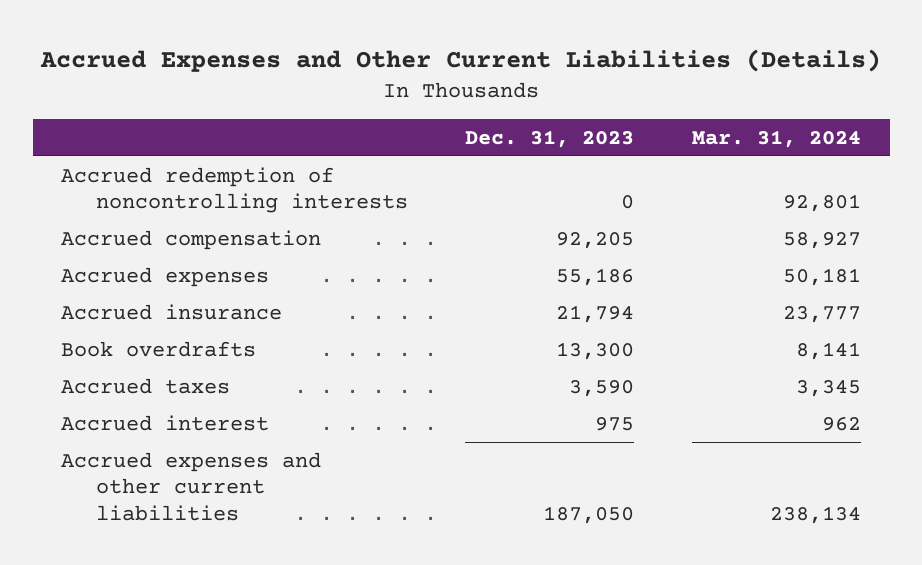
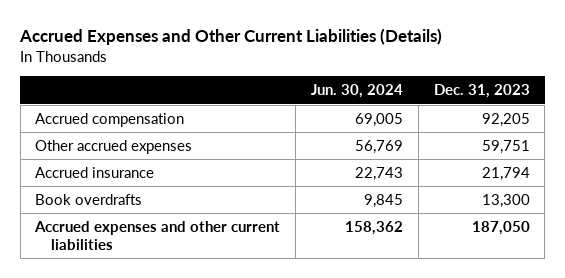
[691,129,861,148] Mar. 31, 2024 -> none
none -> [310,84,403,99] Jun. 30, 2024
[61,166,408,214] Accrued redemption of noncontrolling interests -> none
[61,266,270,287] Accrued expenses -> [35,139,193,154] Other accrued expenses
[556,267,635,286] 55,186 -> [481,139,530,154] 59,751
[61,377,231,394] Accrued taxes -> none
[61,414,270,431] Accrued interest -> none

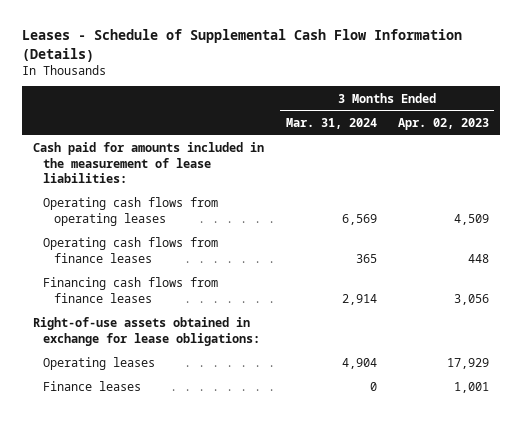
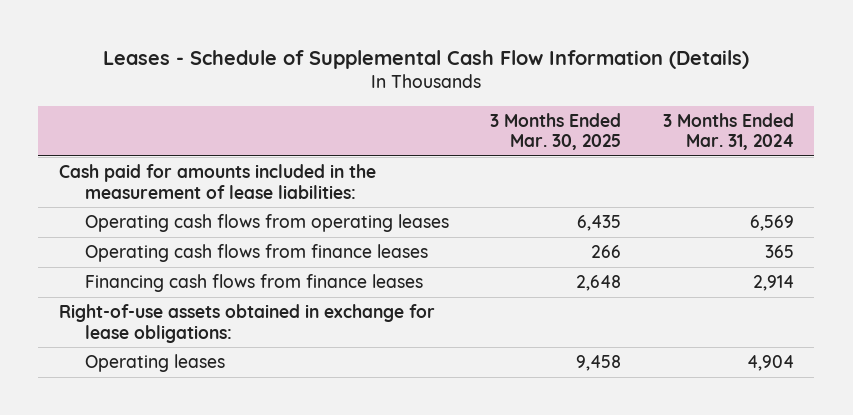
[398,118,490,131] Apr. 02, 2023 -> none
none -> [490,112,622,151] 3 Months Ended Mar. 30, 2025
[43,381,142,392] Finance leases -> none

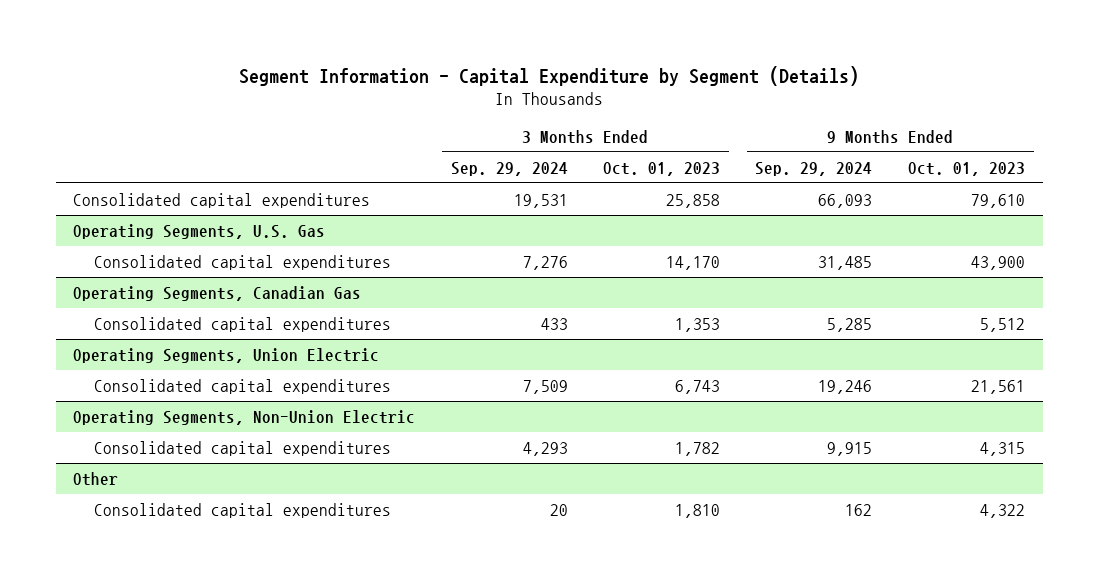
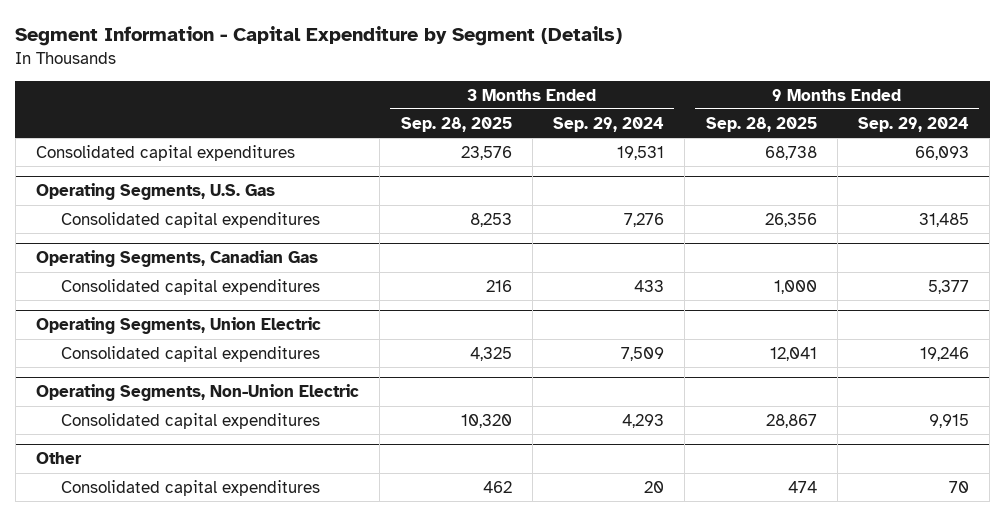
[603,161,721,176] Oct. 01, 2023 -> none
[907,161,1025,176] Oct. 01, 2023 -> none
none -> [400,116,512,132] Sep. 28, 2025
none -> [705,116,817,132] Sep. 28, 2025
[827,317,873,332] 5,285 -> [928,279,970,294] 5,377
[845,503,873,516] 162 -> [949,480,970,493] 70

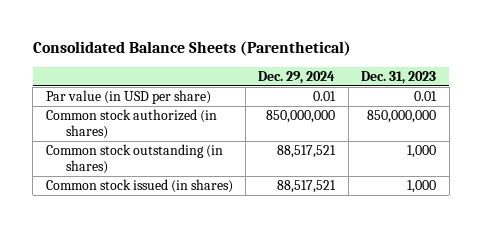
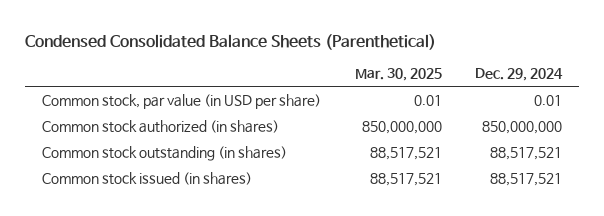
[32,41,351,57] Consolidated Balance Sheets (Parenthetical) -> [25,33,437,50] Condensed Consolidated Balance Sheets (Parenthetical)
[361,70,437,84] Dec. 31, 2023 -> none
none -> [354,68,442,82] Mar. 30, 2025
[45,90,211,105] Par value (in USD per share) -> [42,94,322,110] Common stock, par value (in USD per share)

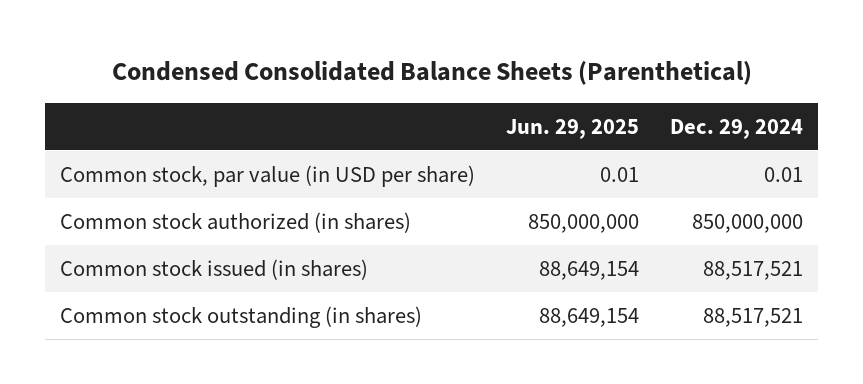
[354,68,442,82] Mar. 30, 2025 -> none
none -> [506,118,640,139] Jun. 29, 2025
[42,146,288,162] Common stock outstanding (in shares) -> [60,305,423,328] Common stock outstanding (in shares)

